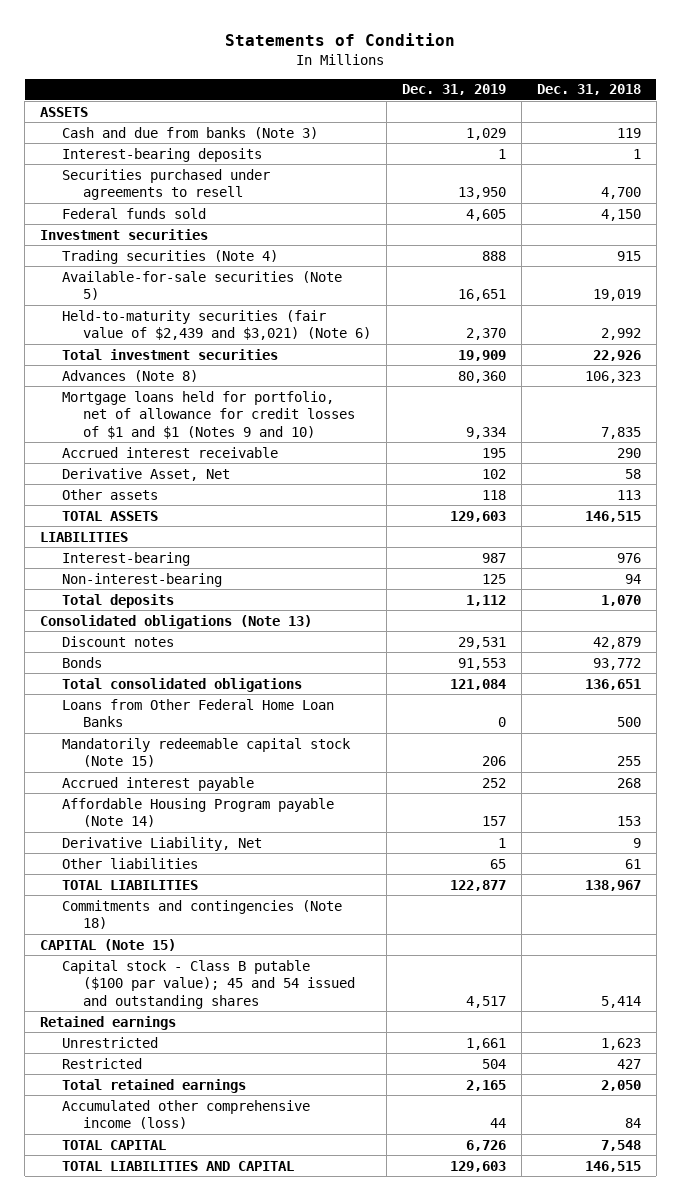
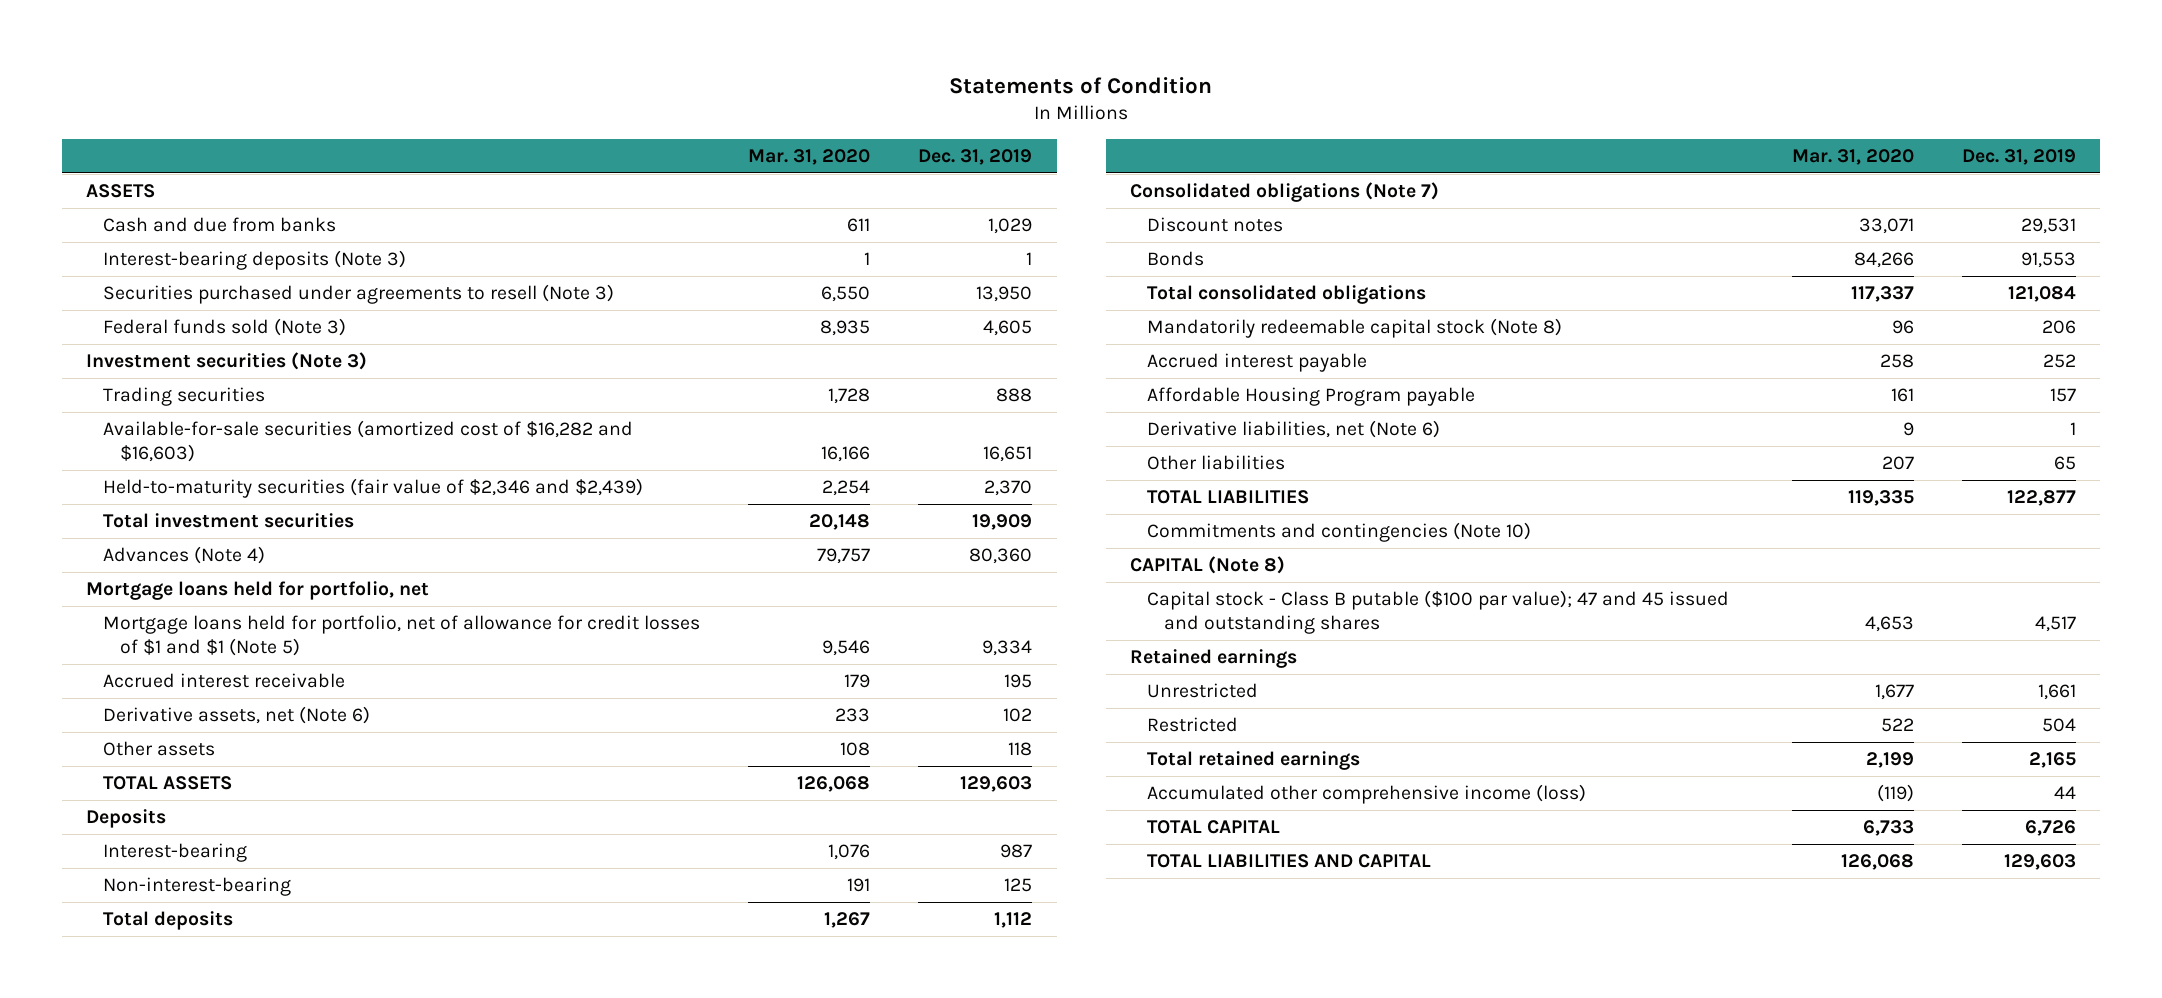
[536,84,641,96] Dec. 31, 2018 -> none
none -> [748,148,871,165] Mar. 31, 2020
[61,126,318,139] Cash and due from banks (Note 3) -> [103,217,337,233] Cash and due from banks
[61,147,262,162] Interest-bearing deposits -> [103,250,407,271] Interest-bearing deposits (Note 3)
[61,168,270,201] Securities purchased under agreements to resell -> [103,284,615,305] Securities purchased under agreements to resell (Note 3)
[61,207,206,219] Federal funds sold -> [103,318,347,337] Federal funds sold (Note 3)
[40,228,209,240] Investment securities -> [86,352,368,371] Investment securities (Note 3)
[61,249,278,264] Trading securities (Note 4) -> [103,387,266,407] Trading securities
[61,270,342,301] Available-for-sale securities (Note 5) -> [103,420,634,462] Available-for-sale securities (amortized cost of $16,282 and $16,603)
[61,309,372,341] Held-to-maturity securities (fair value of $2,439 and $3,021) (Note 6) -> [103,478,644,499] Held-to-maturity securities (fair value of $2,346 and $2,439)
[61,369,198,382] Advances (Note 8) -> [103,546,266,565] Advances (Note 4)
none -> [86,581,430,601] Mortgage loans held for portfolio, net
[61,390,356,439] Mortgage loans held for portfolio, net of allowance for credit losses of $1 and $1 (Notes 9 and 10) -> [103,615,701,656] Mortgage loans held for portfolio, net of allowance for credit losses of $1 and $1 (Note 5)
[61,467,230,481] Derivative Asset, Net -> [103,706,371,725] Derivative assets, net (Note 6)
[40,531,129,542] LIABILITIES -> none
none -> [86,809,167,829] Deposits
[40,614,313,629] Consolidated obligations (Note 13) -> [1129,182,1439,203] Consolidated obligations (Note 7)
[61,698,334,728] Loans from Other Federal Home Loan Banks -> none
[61,737,351,768] Mandatorily redeemable capital stock (Note 15) -> [1146,318,1562,339] Mandatorily redeemable capital stock (Note 8)
[61,797,334,828] Affordable Housing Program payable (Note 14) -> [1146,387,1475,407] Affordable Housing Program payable
[61,836,262,851] Derivative Liability, Net -> [1146,420,1440,439] Derivative liabilities, net (Note 6)
[61,899,342,930] Commitments and contingencies (Note 18) -> [1146,522,1531,543] Commitments and contingencies (Note 10)
[40,938,177,951] CAPITAL (Note 15) -> [1129,556,1285,575] CAPITAL (Note 8)
[61,959,356,1009] Capital stock - Class B putable ($100 par value); 45 and 54 issued and outstanding shares -> [1146,590,1729,634] Capital stock - Class B putable ($100 par value); 47 and 45 issued and outstanding shares

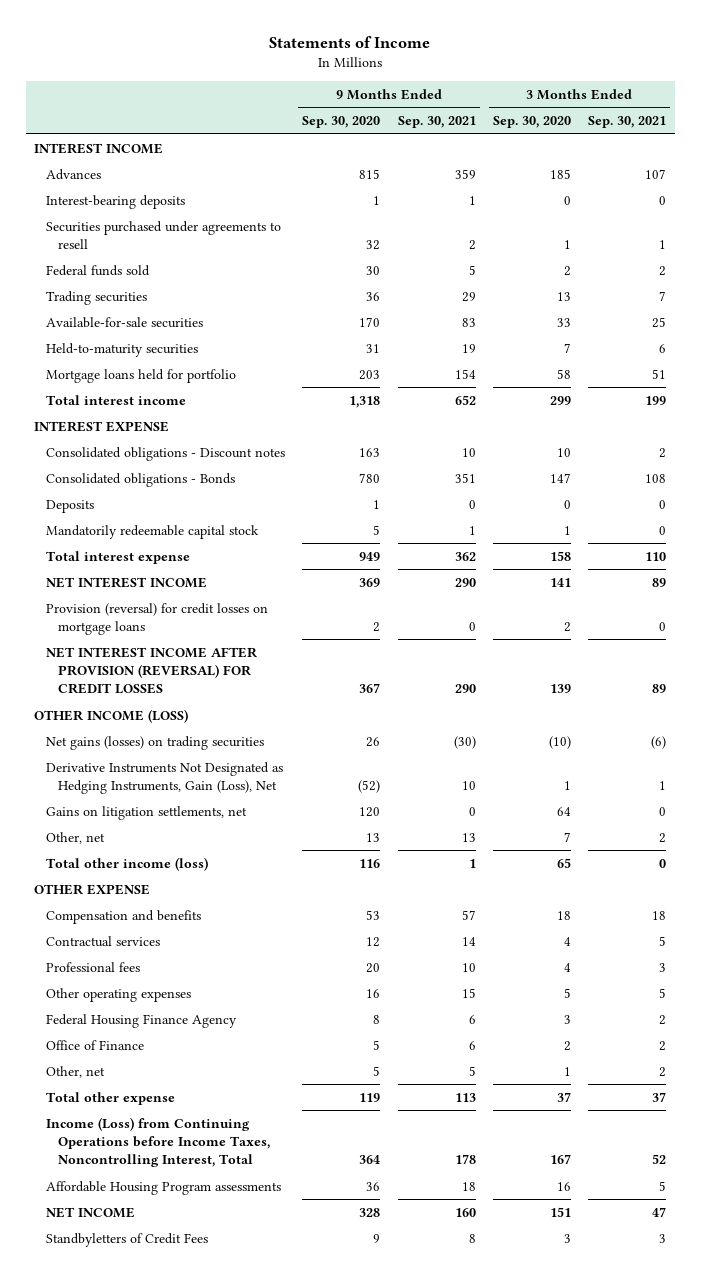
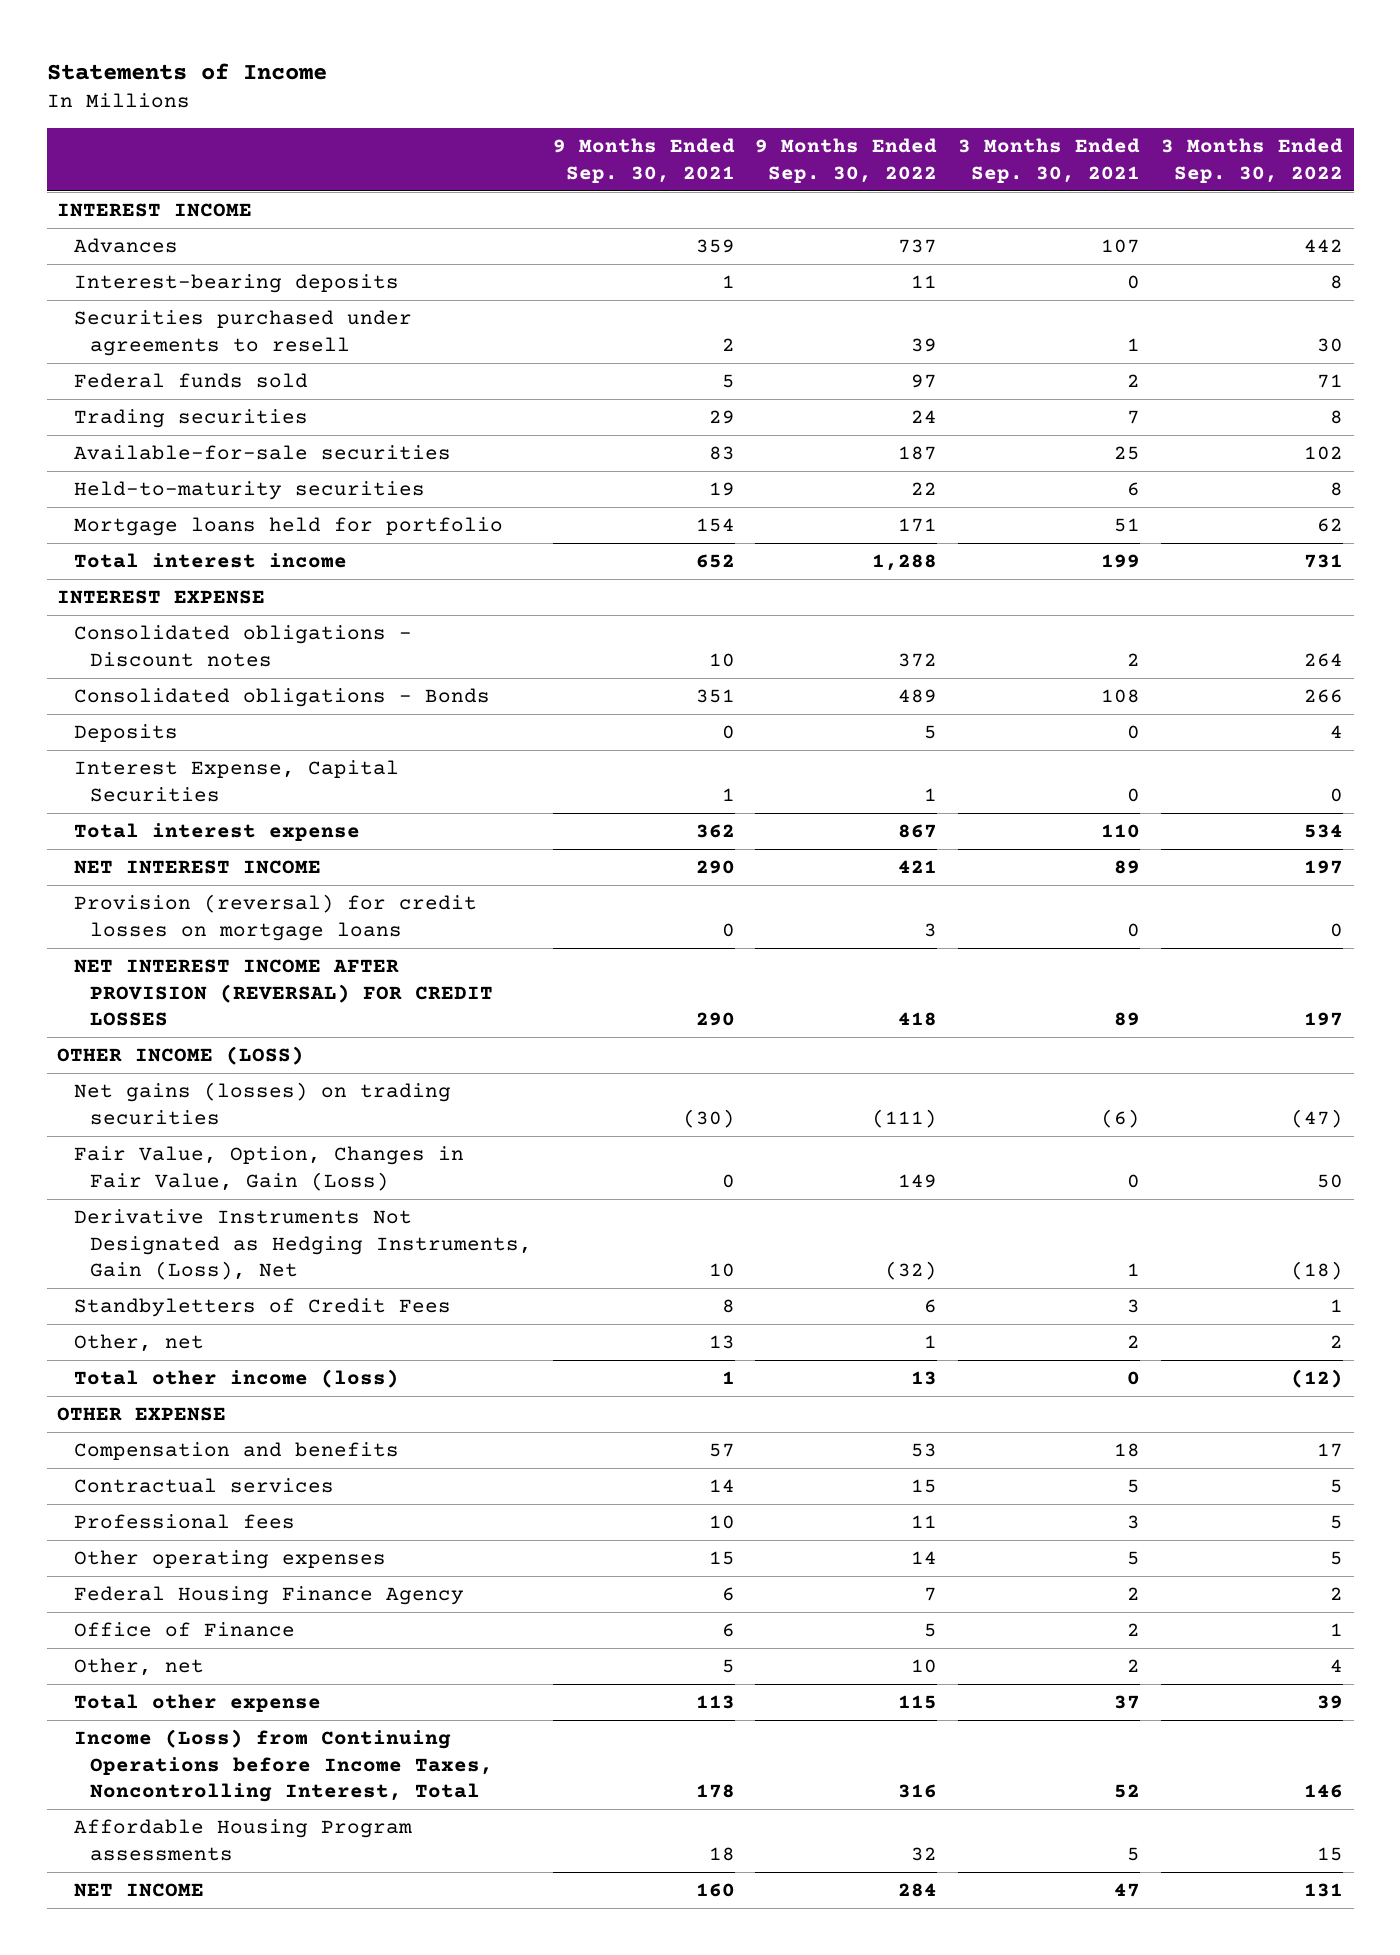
[302,116,381,129] Sep. 30, 2020 -> none
[492,116,571,129] Sep. 30, 2020 -> none
none -> [755,138,938,183] 9 Months Ended Sep. 30, 2022
none -> [1161,138,1344,183] 3 Months Ended Sep. 30, 2022
[46,524,260,539] Mandatorily redeemable capital stock -> [73,760,399,802] Interest Expense, Capital Securities
none -> [73,1146,464,1191] Fair Value, Option, Changes in Fair Value, Gain (Loss)
[46,805,248,820] Gains on litigation settlements, net -> none
[46,1232,209,1247] Standbyletters of Credit Fees -> [73,1298,451,1318] Standbyletters of Credit Fees

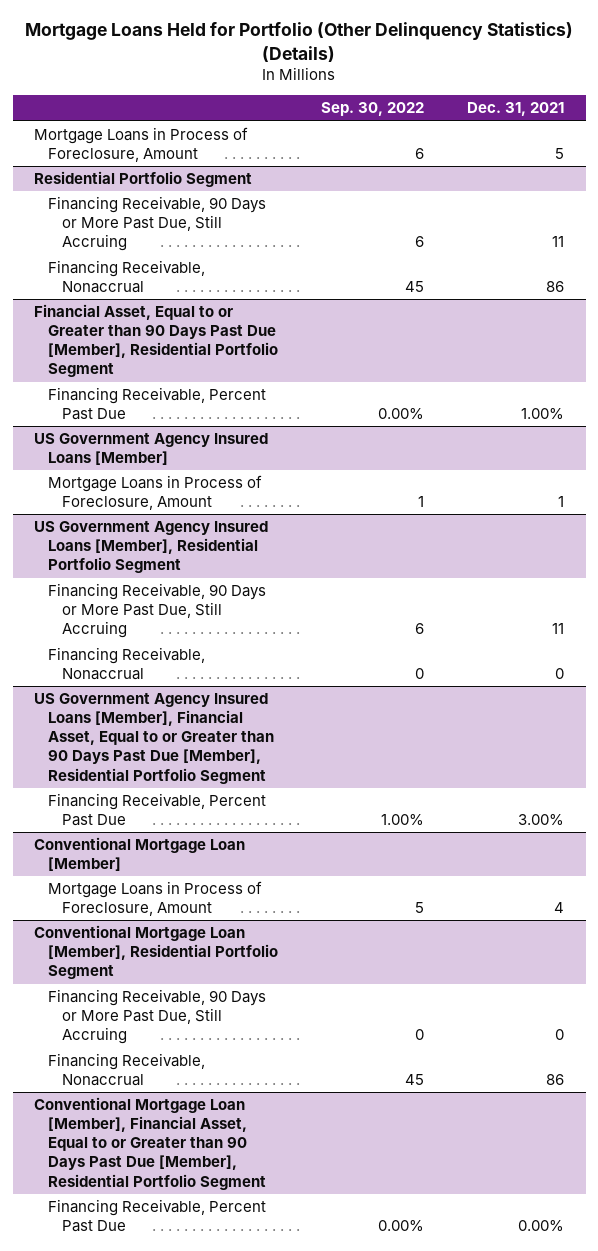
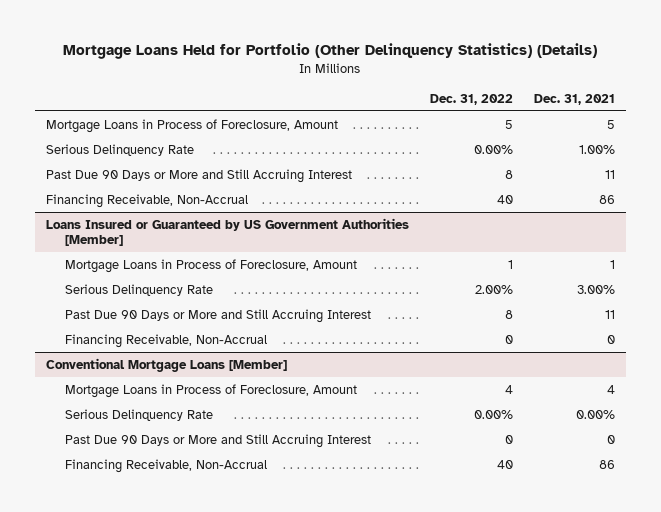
[321,102,425,117] Sep. 30, 2022 -> none
none -> [429,93,513,105] Dec. 31, 2022
[34,171,253,188] Residential Portfolio Segment -> none
[34,304,279,378] Financial Asset, Equal to or Greater than 90 Days Past Due [Member], Residential Portfolio Segment -> none
[48,387,267,421] Financing Receivable, Percent Past Due -> none
none -> [45,143,194,156] Serious Delinquency Rate
[48,196,267,252] Financing Receivable, 90 Days or More Past Due, Still Accruing -> [45,168,352,183] Past Due 90 Days or More and Still Accruing Interest
[48,260,206,294] Financing Receivable, Nonaccrual -> [45,193,248,208] Financing Receivable, Non-Accrual
[34,433,269,466] US Government Agency Insured Loans [Member] -> [45,217,409,247] Loans Insured or Guaranteed by US Government Authorities [Member]
[34,521,269,574] US Government Agency Insured Loans [Member], Residential Portfolio Segment -> none
[34,693,275,784] US Government Agency Insured Loans [Member], Financial Asset, Equal to or Greater than 90 Days Past Due [Member], Residential Portfolio Segment -> none
[48,793,267,827] Financing Receivable, Percent Past Due -> none
none -> [64,283,213,296] Serious Delinquency Rate
[48,583,267,639] Financing Receivable, 90 Days or More Past Due, Still Accruing -> [64,308,371,323] Past Due 90 Days or More and Still Accruing Interest
[48,647,206,681] Financing Receivable, Nonaccrual -> [64,333,267,348] Financing Receivable, Non-Accrual
[34,837,246,872] Conventional Mortgage Loan [Member] -> [45,357,287,372] Conventional Mortgage Loans [Member]
[34,925,279,980] Conventional Mortgage Loan [Member], Residential Portfolio Segment -> none
[34,1097,267,1190] Conventional Mortgage Loan [Member], Financial Asset, Equal to or Greater than 90 Days Past Due [Member], Residential Portfolio Segment -> none
[48,1199,267,1233] Financing Receivable, Percent Past Due -> none
none -> [64,408,213,421] Serious Delinquency Rate
[48,989,267,1045] Financing Receivable, 90 Days or More Past Due, Still Accruing -> [64,433,371,448] Past Due 90 Days or More and Still Accruing Interest
[48,1053,206,1087] Financing Receivable, Nonaccrual -> [64,458,267,473] Financing Receivable, Non-Accrual

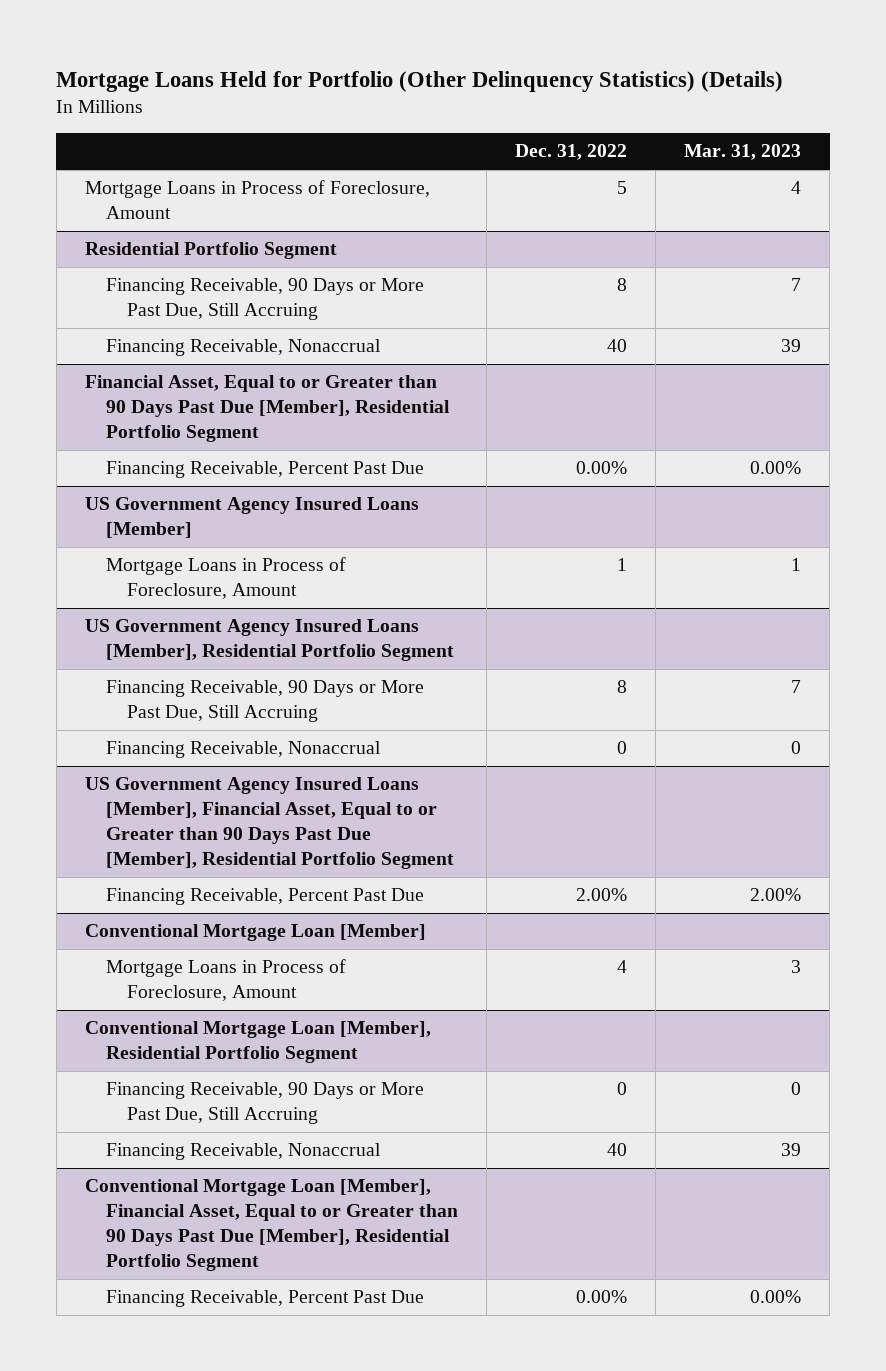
[534,93,616,105] Dec. 31, 2021 -> none
none -> [684,144,802,161] Mar. 31, 2023
[45,143,194,156] Serious Delinquency Rate -> none
none -> [84,242,337,260] Residential Portfolio Segment
[45,168,352,183] Past Due 90 Days or More and Still Accruing Interest -> [105,278,424,321] Financing Receivable, 90 Days or More Past Due, Still Accruing
[45,193,248,208] Financing Receivable, Non-Accrual -> [105,339,381,357] Financing Receivable, Nonaccrual
none -> [84,375,450,443] Financial Asset, Equal to or Greater than 90 Days Past Due [Member], Residential Portfolio Segment
none -> [105,461,424,479] Financing Receivable, Percent Past Due
[45,217,409,247] Loans Insured or Guaranteed by US Government Authorities [Member] -> [84,497,419,539] US Government Agency Insured Loans [Member]
[64,283,213,296] Serious Delinquency Rate -> none
none -> [84,619,454,662] US Government Agency Insured Loans [Member], Residential Portfolio Segment
[64,308,371,323] Past Due 90 Days or More and Still Accruing Interest -> [105,680,424,723] Financing Receivable, 90 Days or More Past Due, Still Accruing
[64,333,267,348] Financing Receivable, Non-Accrual -> [105,741,381,759] Financing Receivable, Nonaccrual
none -> [84,777,454,870] US Government Agency Insured Loans [Member], Financial Asset, Equal to or Greater than 90 Days Past Due [Member], Residential Portfolio Segment
none -> [105,888,424,906] Financing Receivable, Percent Past Due
[45,357,287,372] Conventional Mortgage Loans [Member] -> [84,924,426,942] Conventional Mortgage Loan [Member]
[64,408,213,421] Serious Delinquency Rate -> none
none -> [84,1021,431,1064] Conventional Mortgage Loan [Member], Residential Portfolio Segment
[64,433,371,448] Past Due 90 Days or More and Still Accruing Interest -> [105,1082,424,1125] Financing Receivable, 90 Days or More Past Due, Still Accruing
[64,458,267,473] Financing Receivable, Non-Accrual -> [105,1143,381,1161] Financing Receivable, Nonaccrual
none -> [84,1179,458,1272] Conventional Mortgage Loan [Member], Financial Asset, Equal to or Greater than 90 Days Past Due [Member], Residential Portfolio Segment
none -> [105,1290,424,1308] Financing Receivable, Percent Past Due

